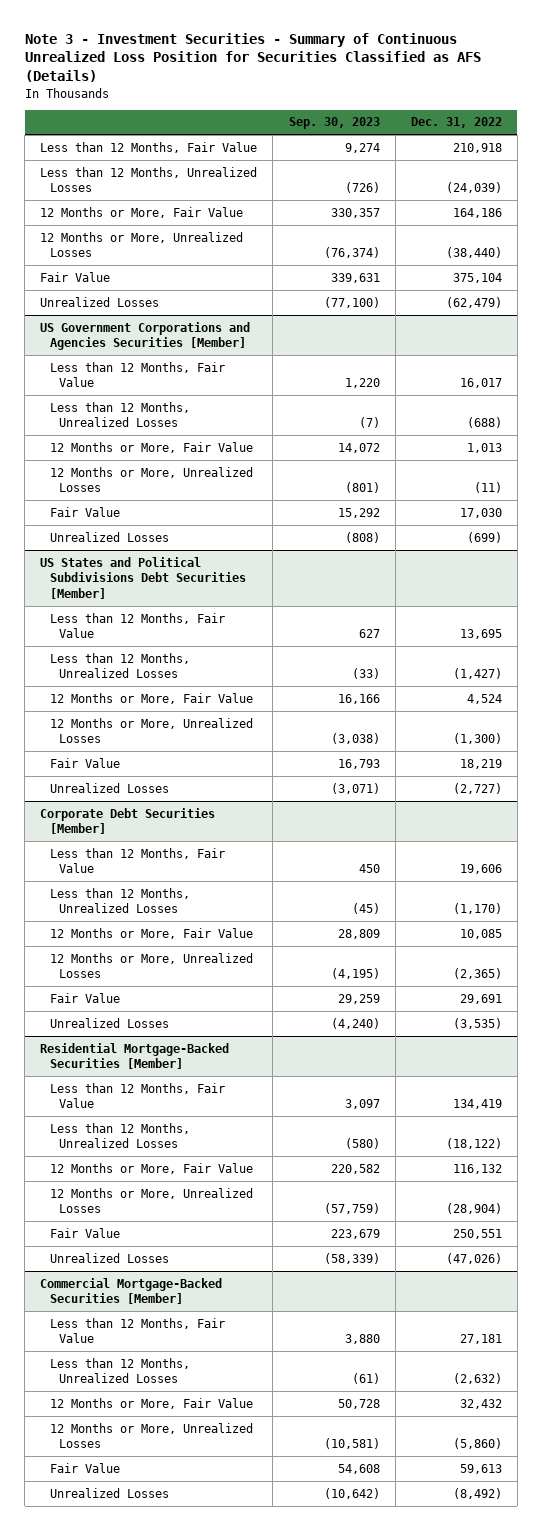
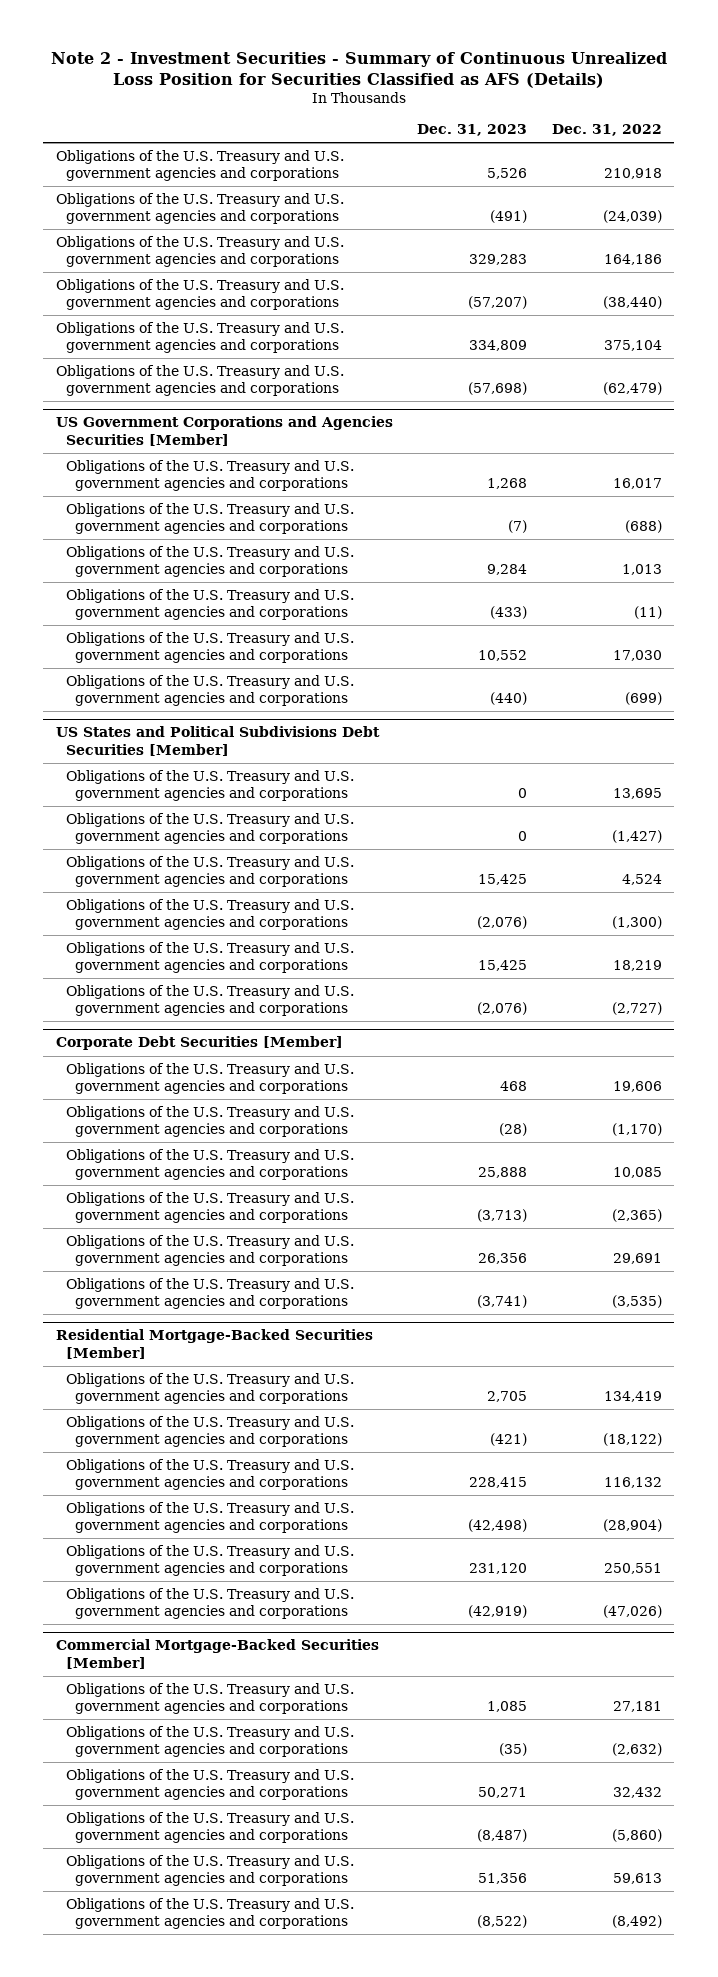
[24,32,481,83] Note 3 - Investment Securities - Summary of Continuous Unrealized Loss Position for Securities Classified as AFS (Details) -> [50,52,667,88] Note 2 - Investment Securities - Summary of Continuous Unrealized Loss Position for Securities Classified as AFS (Details)
[288,117,380,130] Sep. 30, 2023 -> none
none -> [417,124,528,137] Dec. 31, 2023
[40,141,258,153] Less than 12 Months, Fair Value -> [55,149,344,182] Obligations of the U.S. Treasury and U.S. government agencies and corporations
[40,166,258,193] Less than 12 Months, Unrealized Losses -> [55,192,344,225] Obligations of the U.S. Treasury and U.S. government agencies and corporations
[40,206,244,218] 12 Months or More, Fair Value -> [55,235,344,268] Obligations of the U.S. Treasury and U.S. government agencies and corporations
[40,231,244,258] 12 Months or More, Unrealized Losses -> [55,278,344,311] Obligations of the U.S. Treasury and U.S. government agencies and corporations
[40,271,111,282] Fair Value -> [55,321,344,354] Obligations of the U.S. Treasury and U.S. government agencies and corporations
[40,296,160,307] Unrealized Losses -> [55,364,344,397] Obligations of the U.S. Treasury and U.S. government agencies and corporations
[49,361,225,388] Less than 12 Months, Fair Value -> [65,459,354,492] Obligations of the U.S. Treasury and U.S. government agencies and corporations
[49,401,190,428] Less than 12 Months, Unrealized Losses -> [65,502,354,535] Obligations of the U.S. Treasury and U.S. government agencies and corporations
[49,441,253,453] 12 Months or More, Fair Value -> [65,545,354,578] Obligations of the U.S. Treasury and U.S. government agencies and corporations
[49,466,253,493] 12 Months or More, Unrealized Losses -> [65,588,354,621] Obligations of the U.S. Treasury and U.S. government agencies and corporations
[49,506,120,517] Fair Value -> [65,631,354,664] Obligations of the U.S. Treasury and U.S. government agencies and corporations
[49,531,169,542] Unrealized Losses -> [65,674,354,707] Obligations of the U.S. Treasury and U.S. government agencies and corporations
[49,612,225,639] Less than 12 Months, Fair Value -> [65,769,354,802] Obligations of the U.S. Treasury and U.S. government agencies and corporations
[49,652,190,679] Less than 12 Months, Unrealized Losses -> [65,812,354,845] Obligations of the U.S. Treasury and U.S. government agencies and corporations
[49,692,253,704] 12 Months or More, Fair Value -> [65,855,354,888] Obligations of the U.S. Treasury and U.S. government agencies and corporations
[49,717,253,744] 12 Months or More, Unrealized Losses -> [65,898,354,931] Obligations of the U.S. Treasury and U.S. government agencies and corporations
[49,757,120,768] Fair Value -> [65,941,354,974] Obligations of the U.S. Treasury and U.S. government agencies and corporations
[49,782,169,793] Unrealized Losses -> [65,984,354,1017] Obligations of the U.S. Treasury and U.S. government agencies and corporations
[49,847,225,874] Less than 12 Months, Fair Value -> [65,1062,354,1095] Obligations of the U.S. Treasury and U.S. government agencies and corporations
[49,887,190,914] Less than 12 Months, Unrealized Losses -> [65,1105,354,1138] Obligations of the U.S. Treasury and U.S. government agencies and corporations
[49,927,253,939] 12 Months or More, Fair Value -> [65,1148,354,1181] Obligations of the U.S. Treasury and U.S. government agencies and corporations
[49,952,253,979] 12 Months or More, Unrealized Losses -> [65,1191,354,1224] Obligations of the U.S. Treasury and U.S. government agencies and corporations
[49,992,120,1003] Fair Value -> [65,1234,354,1267] Obligations of the U.S. Treasury and U.S. government agencies and corporations
[49,1017,169,1028] Unrealized Losses -> [65,1277,354,1310] Obligations of the U.S. Treasury and U.S. government agencies and corporations
[49,1082,225,1109] Less than 12 Months, Fair Value -> [65,1372,354,1405] Obligations of the U.S. Treasury and U.S. government agencies and corporations
[49,1122,190,1149] Less than 12 Months, Unrealized Losses -> [65,1415,354,1448] Obligations of the U.S. Treasury and U.S. government agencies and corporations
[49,1162,253,1174] 12 Months or More, Fair Value -> [65,1458,354,1491] Obligations of the U.S. Treasury and U.S. government agencies and corporations
[49,1187,253,1214] 12 Months or More, Unrealized Losses -> [65,1501,354,1534] Obligations of the U.S. Treasury and U.S. government agencies and corporations
[49,1227,120,1238] Fair Value -> [65,1544,354,1577] Obligations of the U.S. Treasury and U.S. government agencies and corporations
[49,1252,169,1263] Unrealized Losses -> [65,1587,354,1620] Obligations of the U.S. Treasury and U.S. government agencies and corporations
[49,1317,225,1344] Less than 12 Months, Fair Value -> [65,1682,354,1715] Obligations of the U.S. Treasury and U.S. government agencies and corporations
[49,1357,190,1384] Less than 12 Months, Unrealized Losses -> [65,1725,354,1758] Obligations of the U.S. Treasury and U.S. government agencies and corporations
[49,1397,253,1409] 12 Months or More, Fair Value -> [65,1768,354,1801] Obligations of the U.S. Treasury and U.S. government agencies and corporations
[49,1422,253,1449] 12 Months or More, Unrealized Losses -> [65,1811,354,1844] Obligations of the U.S. Treasury and U.S. government agencies and corporations
[49,1462,120,1473] Fair Value -> [65,1854,354,1887] Obligations of the U.S. Treasury and U.S. government agencies and corporations
[49,1487,169,1498] Unrealized Losses -> [65,1897,354,1930] Obligations of the U.S. Treasury and U.S. government agencies and corporations

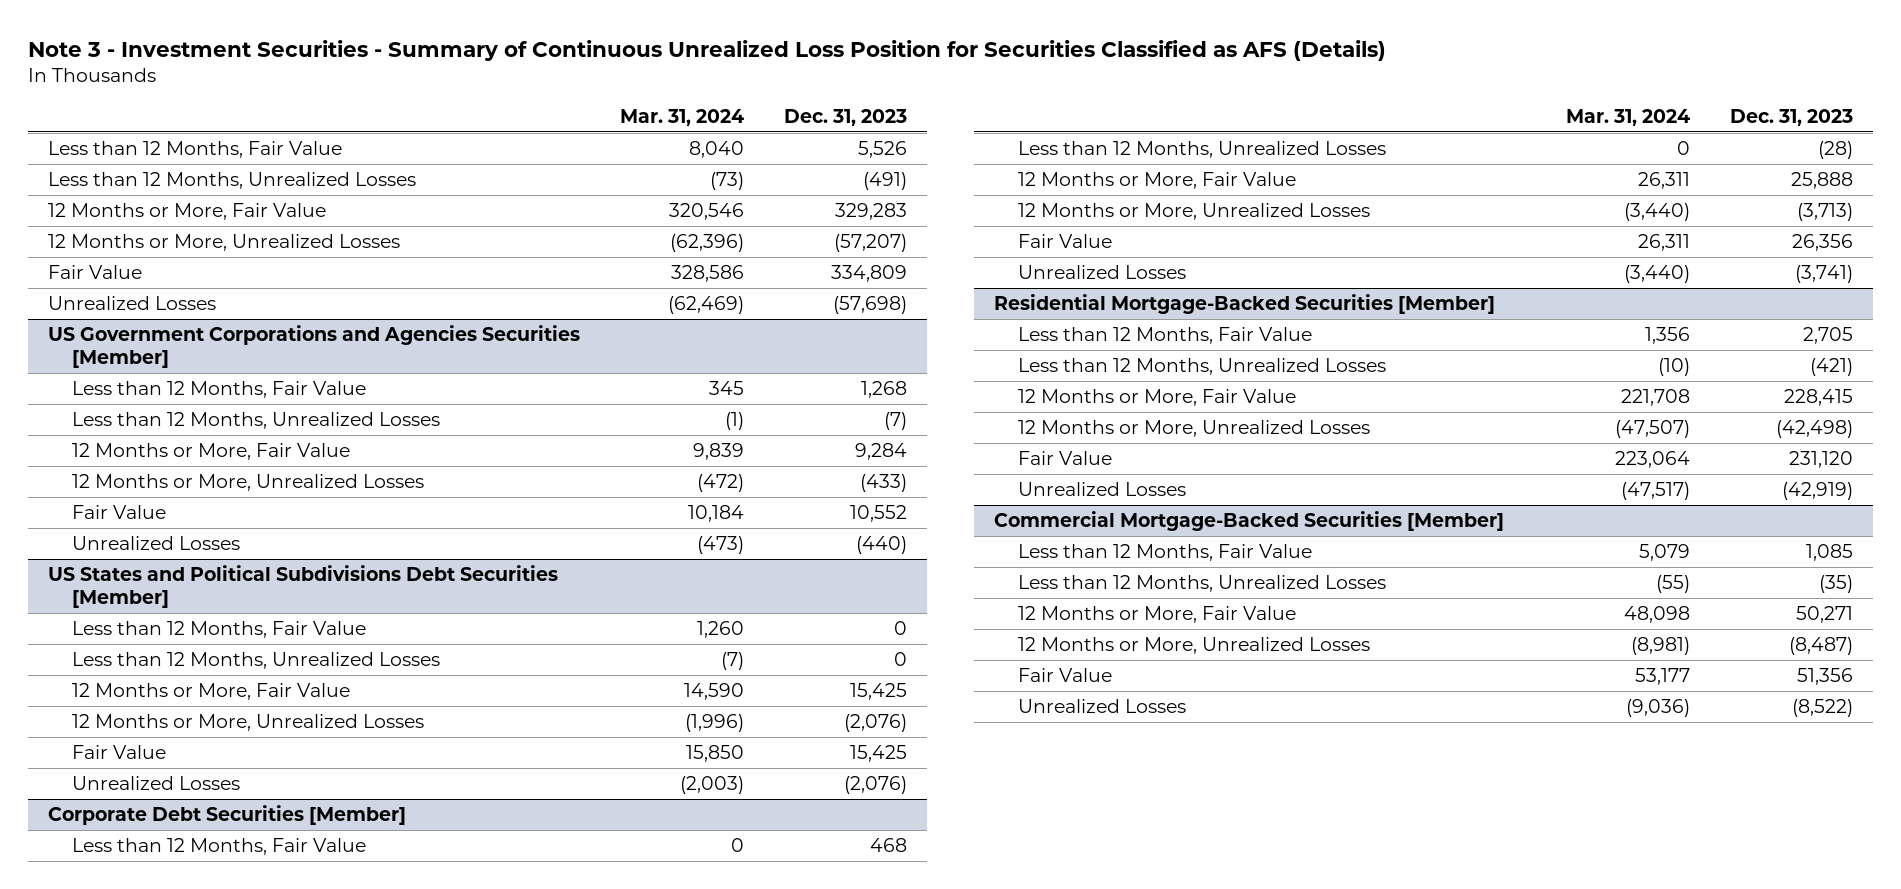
[50,52,667,88] Note 2 - Investment Securities - Summary of Continuous Unrealized Loss Position for Securities Classified as AFS (Details) -> [27,39,1386,61] Note 3 - Investment Securities - Summary of Continuous Unrealized Loss Position for Securities Classified as AFS (Details)
[551,124,662,137] Dec. 31, 2022 -> none
none -> [620,108,745,126] Mar. 31, 2024
[55,149,344,182] Obligations of the U.S. Treasury and U.S. government agencies and corporations -> [47,140,342,158] Less than 12 Months, Fair Value
[55,192,344,225] Obligations of the U.S. Treasury and U.S. government agencies and corporations -> [47,171,416,189] Less than 12 Months, Unrealized Losses
[55,235,344,268] Obligations of the U.S. Treasury and U.S. government agencies and corporations -> [47,202,326,220] 12 Months or More, Fair Value
[55,278,344,311] Obligations of the U.S. Treasury and U.S. government agencies and corporations -> [47,233,400,251] 12 Months or More, Unrealized Losses
[55,321,344,354] Obligations of the U.S. Treasury and U.S. government agencies and corporations -> [47,264,142,279] Fair Value
[55,364,344,397] Obligations of the U.S. Treasury and U.S. government agencies and corporations -> [47,295,216,310] Unrealized Losses
[65,459,354,492] Obligations of the U.S. Treasury and U.S. government agencies and corporations -> [71,380,366,398] Less than 12 Months, Fair Value
[65,502,354,535] Obligations of the U.S. Treasury and U.S. government agencies and corporations -> [71,411,440,429] Less than 12 Months, Unrealized Losses
[65,545,354,578] Obligations of the U.S. Treasury and U.S. government agencies and corporations -> [71,442,350,460] 12 Months or More, Fair Value
[65,588,354,621] Obligations of the U.S. Treasury and U.S. government agencies and corporations -> [71,473,424,491] 12 Months or More, Unrealized Losses
[65,631,354,664] Obligations of the U.S. Treasury and U.S. government agencies and corporations -> [71,504,166,519] Fair Value
[65,674,354,707] Obligations of the U.S. Treasury and U.S. government agencies and corporations -> [71,535,240,550] Unrealized Losses
[65,769,354,802] Obligations of the U.S. Treasury and U.S. government agencies and corporations -> [71,620,366,638] Less than 12 Months, Fair Value
[65,812,354,845] Obligations of the U.S. Treasury and U.S. government agencies and corporations -> [71,651,440,669] Less than 12 Months, Unrealized Losses
[65,855,354,888] Obligations of the U.S. Treasury and U.S. government agencies and corporations -> [71,682,350,700] 12 Months or More, Fair Value
[65,898,354,931] Obligations of the U.S. Treasury and U.S. government agencies and corporations -> [71,713,424,731] 12 Months or More, Unrealized Losses
[65,941,354,974] Obligations of the U.S. Treasury and U.S. government agencies and corporations -> [71,744,166,759] Fair Value
[65,984,354,1017] Obligations of the U.S. Treasury and U.S. government agencies and corporations -> [71,775,240,790] Unrealized Losses
[65,1062,354,1095] Obligations of the U.S. Treasury and U.S. government agencies and corporations -> [71,837,366,855] Less than 12 Months, Fair Value
[65,1105,354,1138] Obligations of the U.S. Treasury and U.S. government agencies and corporations -> [1017,140,1386,158] Less than 12 Months, Unrealized Losses
[65,1148,354,1181] Obligations of the U.S. Treasury and U.S. government agencies and corporations -> [1017,171,1296,189] 12 Months or More, Fair Value
[65,1191,354,1224] Obligations of the U.S. Treasury and U.S. government agencies and corporations -> [1017,202,1370,220] 12 Months or More, Unrealized Losses
[65,1234,354,1267] Obligations of the U.S. Treasury and U.S. government agencies and corporations -> [1017,233,1112,248] Fair Value
[65,1277,354,1310] Obligations of the U.S. Treasury and U.S. government agencies and corporations -> [1017,264,1186,279] Unrealized Losses
[65,1372,354,1405] Obligations of the U.S. Treasury and U.S. government agencies and corporations -> [1017,326,1312,344] Less than 12 Months, Fair Value
[65,1415,354,1448] Obligations of the U.S. Treasury and U.S. government agencies and corporations -> [1017,357,1386,375] Less than 12 Months, Unrealized Losses
[65,1458,354,1491] Obligations of the U.S. Treasury and U.S. government agencies and corporations -> [1017,388,1296,406] 12 Months or More, Fair Value
[65,1501,354,1534] Obligations of the U.S. Treasury and U.S. government agencies and corporations -> [1017,419,1370,437] 12 Months or More, Unrealized Losses
[65,1544,354,1577] Obligations of the U.S. Treasury and U.S. government agencies and corporations -> [1017,450,1112,465] Fair Value
[65,1587,354,1620] Obligations of the U.S. Treasury and U.S. government agencies and corporations -> [1017,481,1186,496] Unrealized Losses
[65,1682,354,1715] Obligations of the U.S. Treasury and U.S. government agencies and corporations -> [1017,543,1312,561] Less than 12 Months, Fair Value
[65,1725,354,1758] Obligations of the U.S. Treasury and U.S. government agencies and corporations -> [1017,574,1386,592] Less than 12 Months, Unrealized Losses
[65,1768,354,1801] Obligations of the U.S. Treasury and U.S. government agencies and corporations -> [1017,605,1296,623] 12 Months or More, Fair Value
[65,1811,354,1844] Obligations of the U.S. Treasury and U.S. government agencies and corporations -> [1017,636,1370,654] 12 Months or More, Unrealized Losses
[65,1854,354,1887] Obligations of the U.S. Treasury and U.S. government agencies and corporations -> [1017,667,1112,682] Fair Value
[65,1897,354,1930] Obligations of the U.S. Treasury and U.S. government agencies and corporations -> [1017,698,1186,713] Unrealized Losses

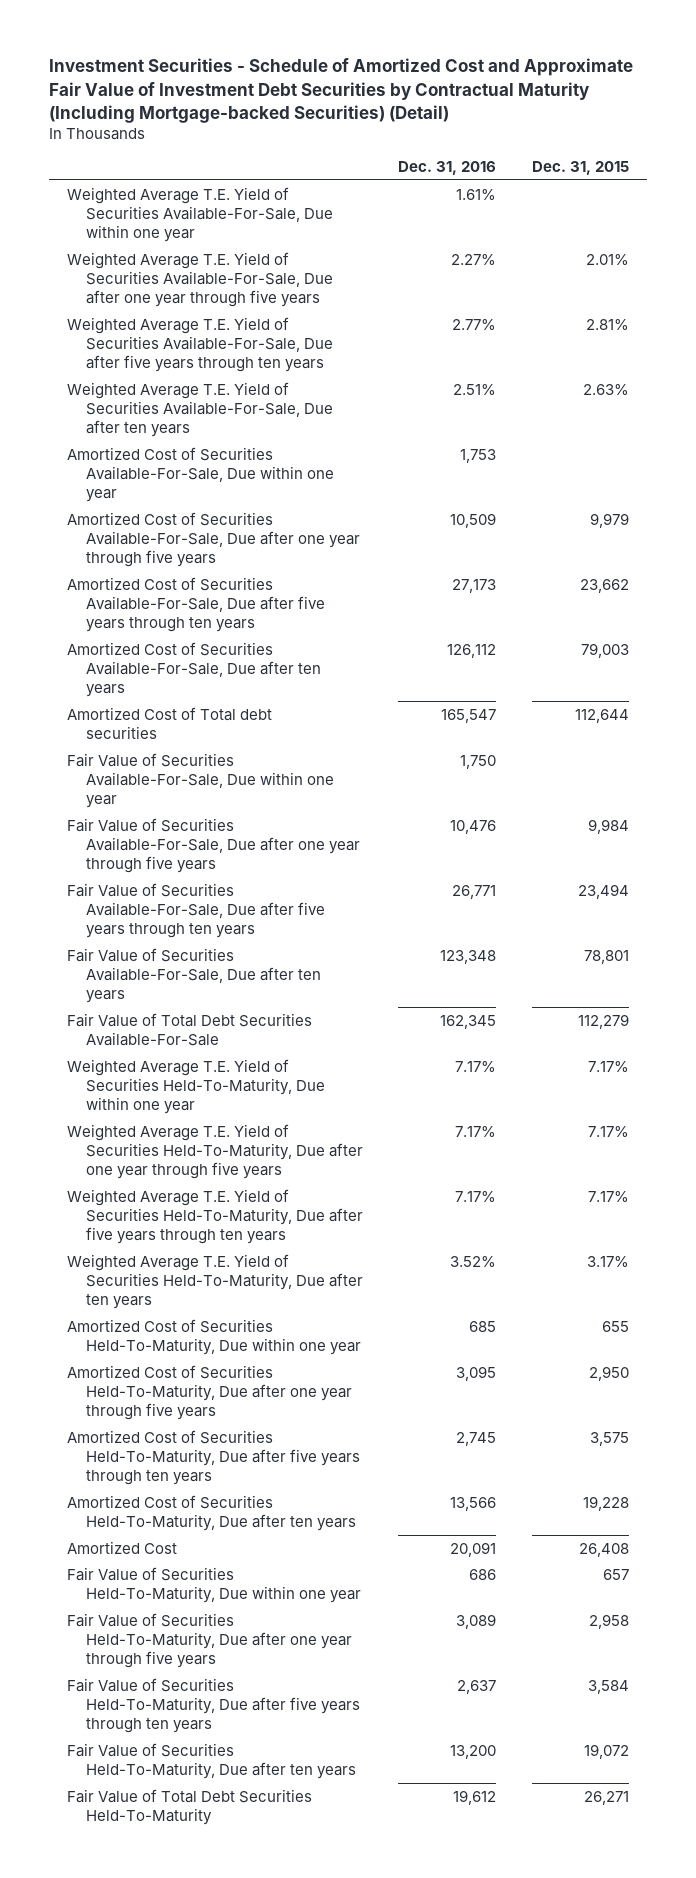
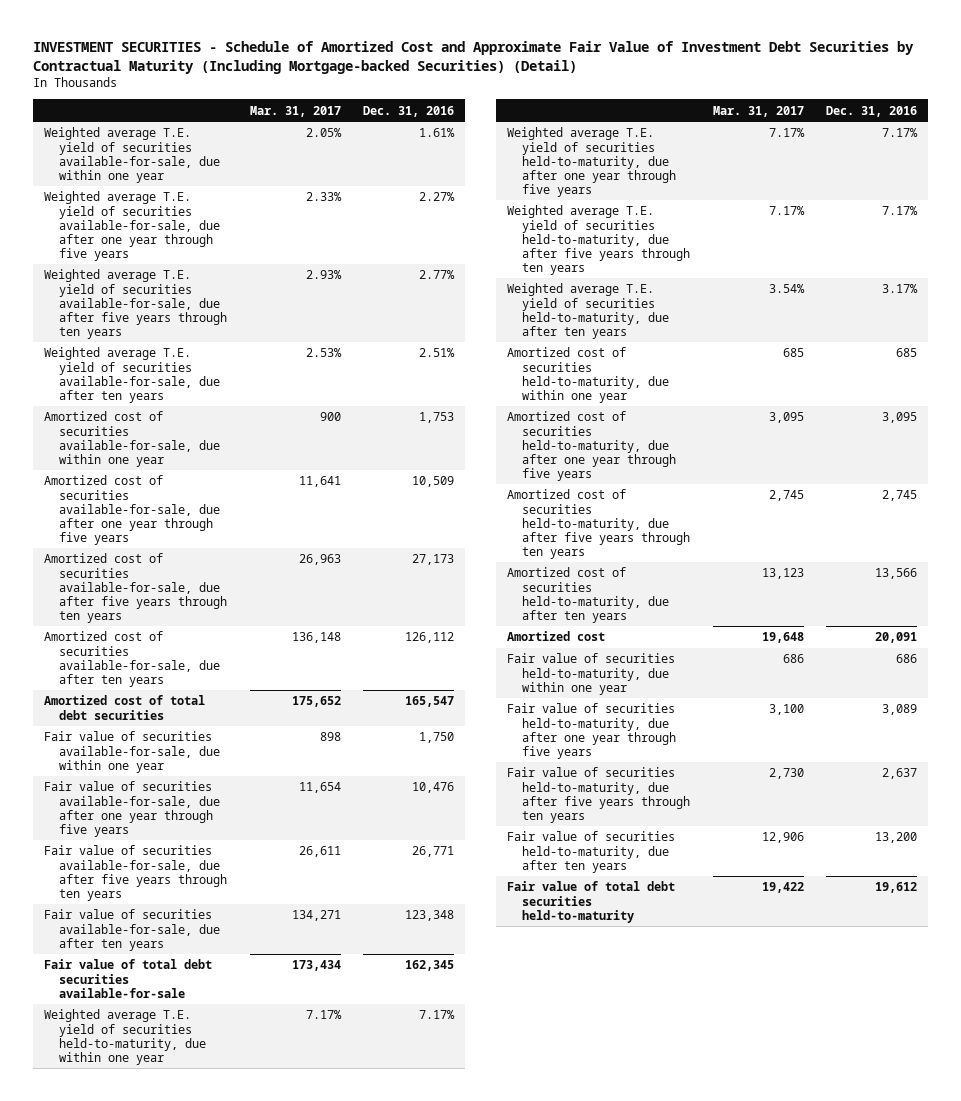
[49,58,634,123] Investment Securities - Schedule of Amortized Cost and Approximate Fair Value of Investment Debt Securities by Contractual Maturity (Including Mortgage-backed Securities) (Detail) -> [32,40,914,74] INVESTMENT SECURITIES - Schedule of Amortized Cost and Approximate Fair Value of Investment Debt Securities by Contractual Maturity (Including Mortgage-backed Securities) (Detail)
[532,161,630,176] Dec. 31, 2015 -> none
none -> [249,105,341,117] Mar. 31, 2017
[67,186,333,243] Weighted Average T.E. Yield of Securities Available-For-Sale, Due within one year -> [44,127,221,183] Weighted average T.E. yield of securities available-for-sale, due within one year
[67,251,333,308] Weighted Average T.E. Yield of Securities Available-For-Sale, Due after one year through five years -> [44,191,221,261] Weighted average T.E. yield of securities available-for-sale, due after one year through five years
[67,316,333,373] Weighted Average T.E. Yield of Securities Available-For-Sale, Due after five years through ten years -> [44,269,228,339] Weighted average T.E. yield of securities available-for-sale, due after five years through ten years
[67,381,333,438] Weighted Average T.E. Yield of Securities Available-For-Sale, Due after ten years -> [44,347,221,403] Weighted average T.E. yield of securities available-for-sale, due after ten years
[67,446,334,503] Amortized Cost of Securities Available-For-Sale, Due within one year -> [44,411,221,467] Amortized cost of securities available-for-sale, due within one year
[67,511,360,568] Amortized Cost of Securities Available-For-Sale, Due after one year through five years -> [44,475,221,545] Amortized cost of securities available-for-sale, due after one year through five years
[67,576,325,633] Amortized Cost of Securities Available-For-Sale, Due after five years through ten years -> [44,553,228,623] Amortized cost of securities available-for-sale, due after five years through ten years
[67,641,321,698] Amortized Cost of Securities Available-For-Sale, Due after ten years -> [44,631,221,687] Amortized cost of securities available-for-sale, due after ten years
[67,706,273,739] Amortized Cost of Total debt securities -> [44,695,206,720] Amortized cost of total debt securities
[67,752,334,809] Fair Value of Securities Available-For-Sale, Due within one year -> [44,731,221,773] Fair value of securities available-for-sale, due within one year
[67,817,360,874] Fair Value of Securities Available-For-Sale, Due after one year through five years -> [44,781,221,837] Fair value of securities available-for-sale, due after one year through five years
[67,882,325,939] Fair Value of Securities Available-For-Sale, Due after five years through ten years -> [44,845,228,901] Fair value of securities available-for-sale, due after five years through ten years
[67,947,321,1004] Fair Value of Securities Available-For-Sale, Due after ten years -> [44,909,221,951] Fair value of securities available-for-sale, due after ten years
[67,1012,313,1046] Fair Value of Total Debt Securities Available-For-Sale -> [44,959,213,998] Fair value of total debt securities available-for-sale
[67,1058,325,1115] Weighted Average T.E. Yield of Securities Held-To-Maturity, Due within one year -> [44,1009,207,1065] Weighted average T.E. yield of securities held-to-maturity, due within one year
[67,1123,363,1180] Weighted Average T.E. Yield of Securities Held-To-Maturity, Due after one year through five years -> [507,127,677,197] Weighted average T.E. yield of securities held-to-maturity, due after one year through five years
[67,1188,363,1245] Weighted Average T.E. Yield of Securities Held-To-Maturity, Due after five years through ten years -> [507,205,691,275] Weighted average T.E. yield of securities held-to-maturity, due after five years through ten years
[67,1253,363,1310] Weighted Average T.E. Yield of Securities Held-To-Maturity, Due after ten years -> [507,283,670,339] Weighted average T.E. yield of securities held-to-maturity, due after ten years
[450,1255,497,1267] 3.52% -> [882,284,919,294] 3.17%
[67,1318,361,1355] Amortized Cost of Securities Held-To-Maturity, Due within one year -> [507,347,670,403] Amortized cost of securities held-to-maturity, due within one year
[67,1364,352,1421] Amortized Cost of Securities Held-To-Maturity, Due after one year through five years -> [507,411,677,481] Amortized cost of securities held-to-maturity, due after one year through five years
[67,1429,360,1486] Amortized Cost of Securities Held-To-Maturity, Due after five years through ten years -> [507,489,691,559] Amortized cost of securities held-to-maturity, due after five years through ten years
[67,1494,356,1531] Amortized Cost of Securities Held-To-Maturity, Due after ten years -> [507,567,670,623] Amortized cost of securities held-to-maturity, due after ten years
[67,1540,178,1554] Amortized Cost -> [507,631,606,642] Amortized cost
[67,1566,361,1603] Fair Value of Securities Held-To-Maturity, Due within one year -> [507,653,676,695] Fair value of securities held-to-maturity, due within one year
[67,1612,352,1669] Fair Value of Securities Held-To-Maturity, Due after one year through five years -> [507,703,677,759] Fair value of securities held-to-maturity, due after one year through five years
[67,1677,360,1734] Fair Value of Securities Held-To-Maturity, Due after five years through ten years -> [507,767,691,823] Fair value of securities held-to-maturity, due after five years through ten years
[67,1742,356,1779] Fair Value of Securities Held-To-Maturity, Due after ten years -> [507,831,676,873] Fair value of securities held-to-maturity, due after ten years
[67,1788,313,1825] Fair Value of Total Debt Securities Held-To-Maturity -> [507,881,676,923] Fair value of total debt securities held-to-maturity

